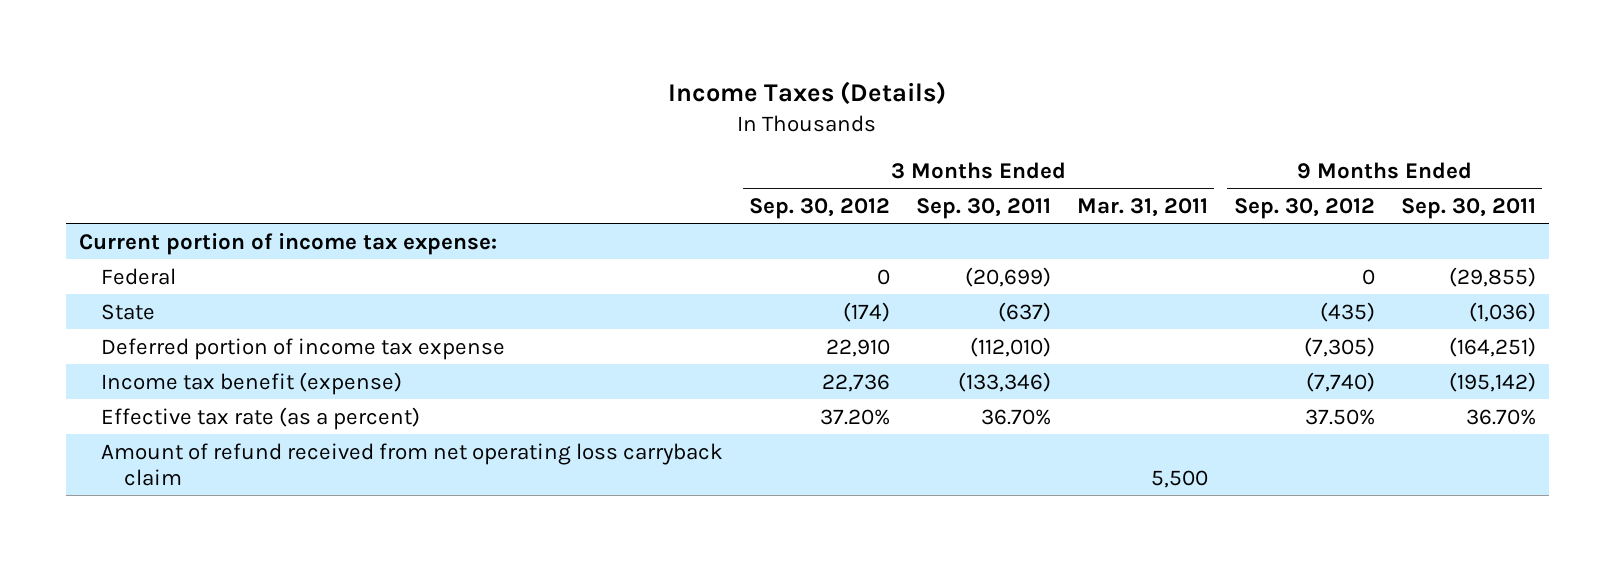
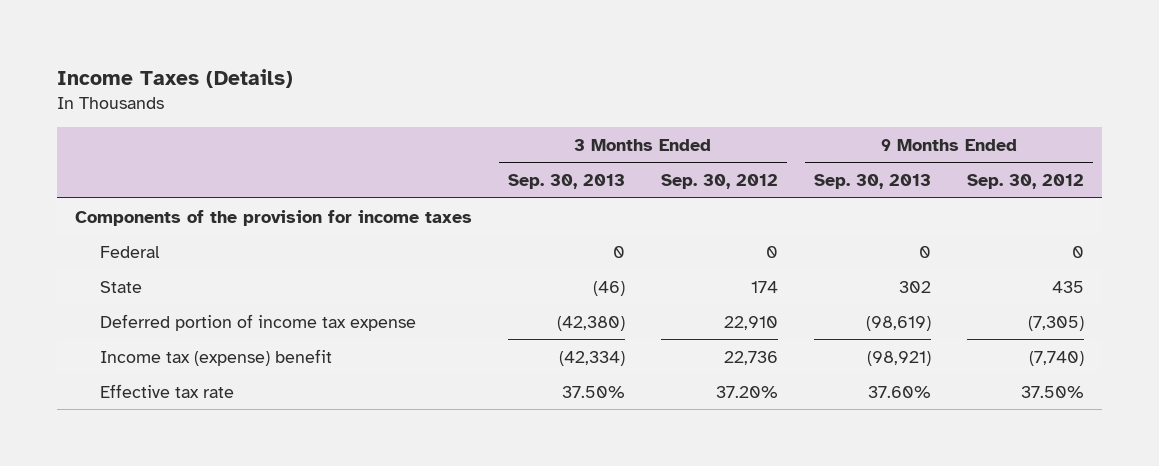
[916,197,1052,219] Sep. 30, 2011 -> none
[1076,197,1208,217] Mar. 31, 2011 -> none
[1400,197,1536,219] Sep. 30, 2011 -> none
none -> [508,174,626,190] Sep. 30, 2013
none -> [814,174,932,190] Sep. 30, 2013
[78,232,497,255] Current portion of income tax expense: -> none
none -> [75,209,473,226] Components of the provision for income taxes
[843,301,891,322] (174) -> [751,280,779,293] 174
[1319,301,1375,322] (435) -> [1052,280,1085,293] 435
[101,442,724,486] Amount of refund received from net operating loss carryback claim -> none
[101,371,403,395] Income tax benefit (expense) -> [100,348,333,366] Income tax (expense) benefit
[101,406,421,430] Effective tax rate (as a percent) -> [100,383,235,398] Effective tax rate

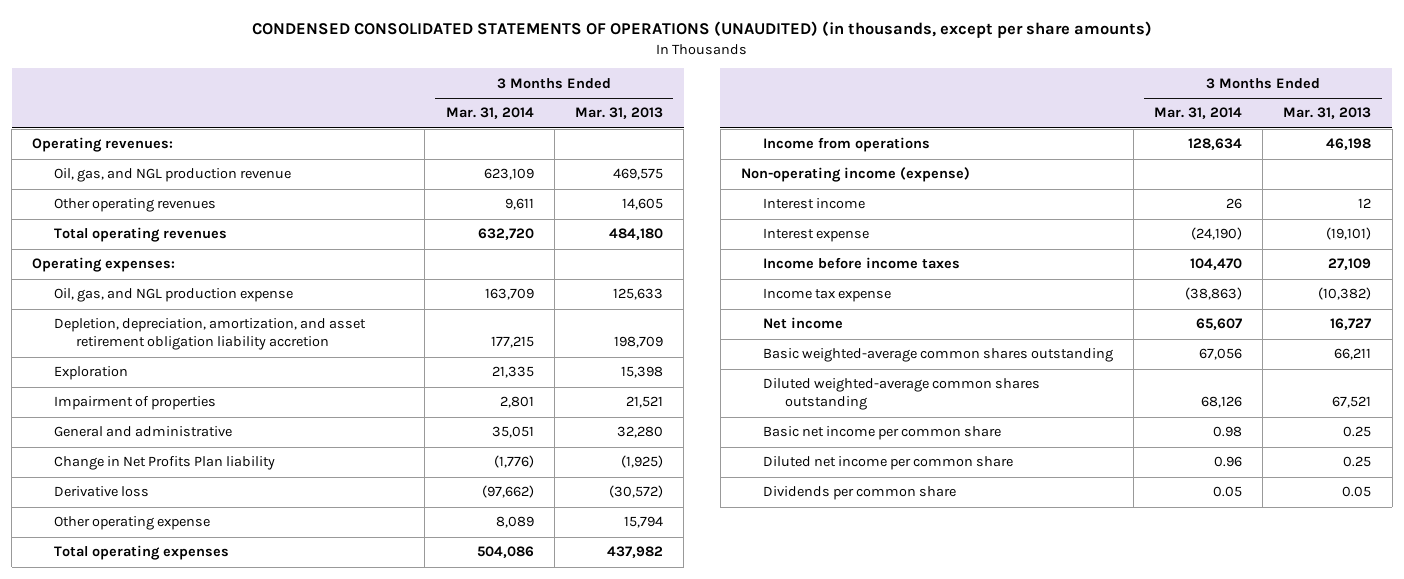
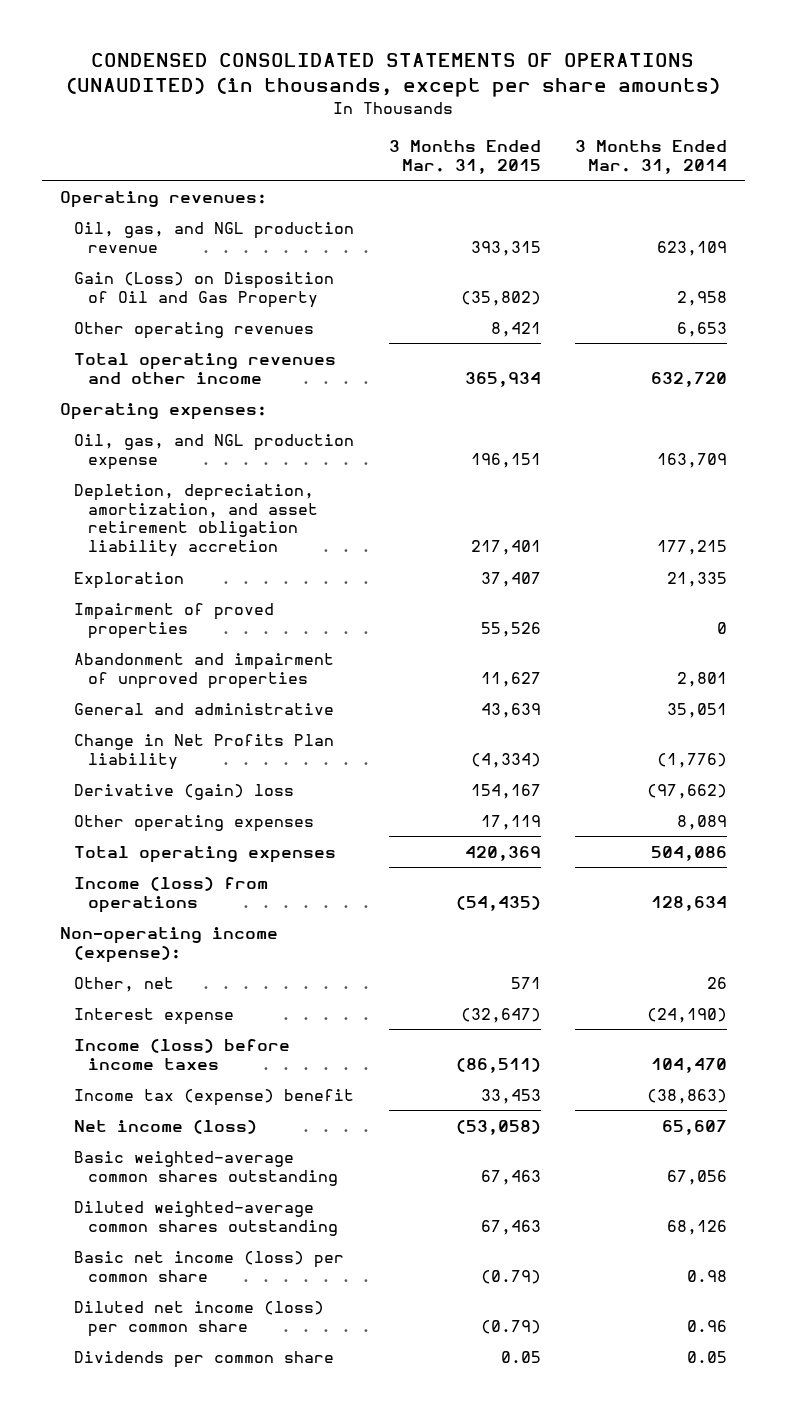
[575,107,664,120] Mar. 31, 2013 -> none
none -> [388,140,541,174] 3 Months Ended Mar. 31, 2015
none -> [73,271,334,308] Gain (Loss) on Disposition of Oil and Gas Property
[504,198,534,211] 9,611 -> [677,321,728,337] 6,653
[54,227,228,243] Total operating revenues -> [73,352,336,384] Total operating revenues and other income
[54,396,217,411] Impairment of properties -> [73,602,274,639] Impairment of proved properties
[499,396,534,409] 2,801 -> [717,621,728,634] 0
none -> [73,652,334,689] Abandonment and impairment of unproved properties
[54,486,150,498] Derivative loss -> [73,783,294,800] Derivative (gain) loss
[54,516,211,531] Other operating expense -> [73,814,314,832] Other operating expenses
[762,198,865,210] Interest income -> none
[762,137,930,153] Income from operations -> [73,876,268,913] Income (loss) from operations
[740,167,970,183] Non-operating income (expense) -> [59,926,278,963] Non-operating income (expense):
none -> [73,976,174,992] Other, net
[762,257,960,270] Income before income taxes -> [73,1038,290,1070] Income (loss) before income taxes
[762,288,891,303] Income tax expense -> [73,1088,354,1106] Income tax (expense) benefit
[762,317,843,330] Net income -> [73,1119,257,1134] Net income (loss)
[762,426,1001,441] Basic net income per common share -> [73,1250,344,1282] Basic net income (loss) per common share
[762,456,1013,471] Diluted net income per common share -> [73,1300,324,1337] Diluted net income (loss) per common share

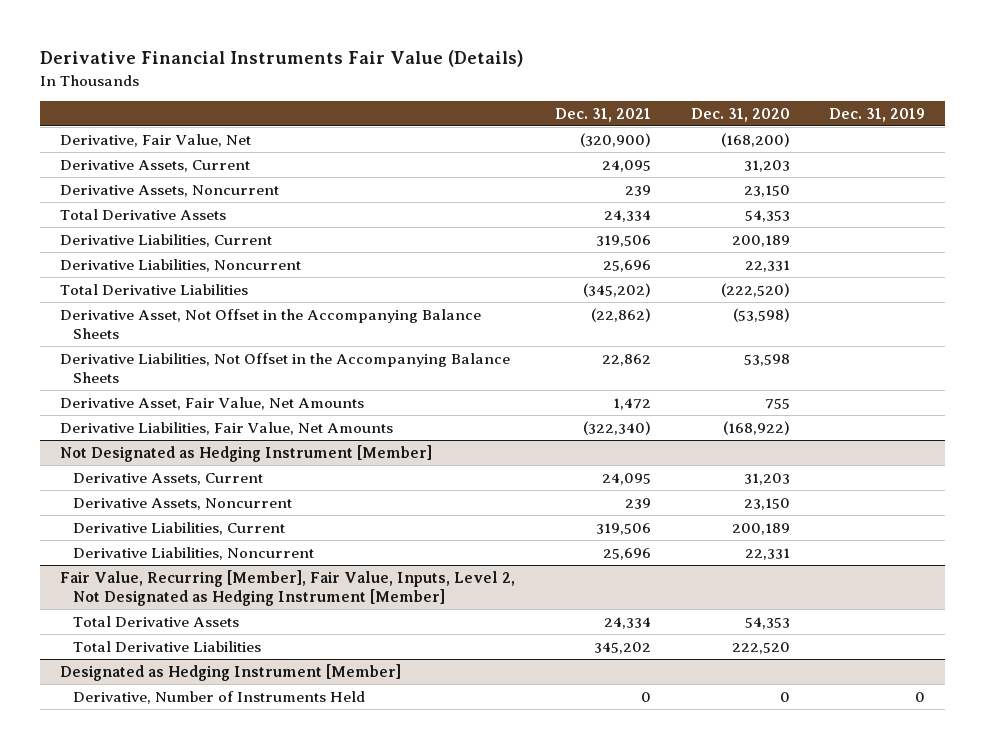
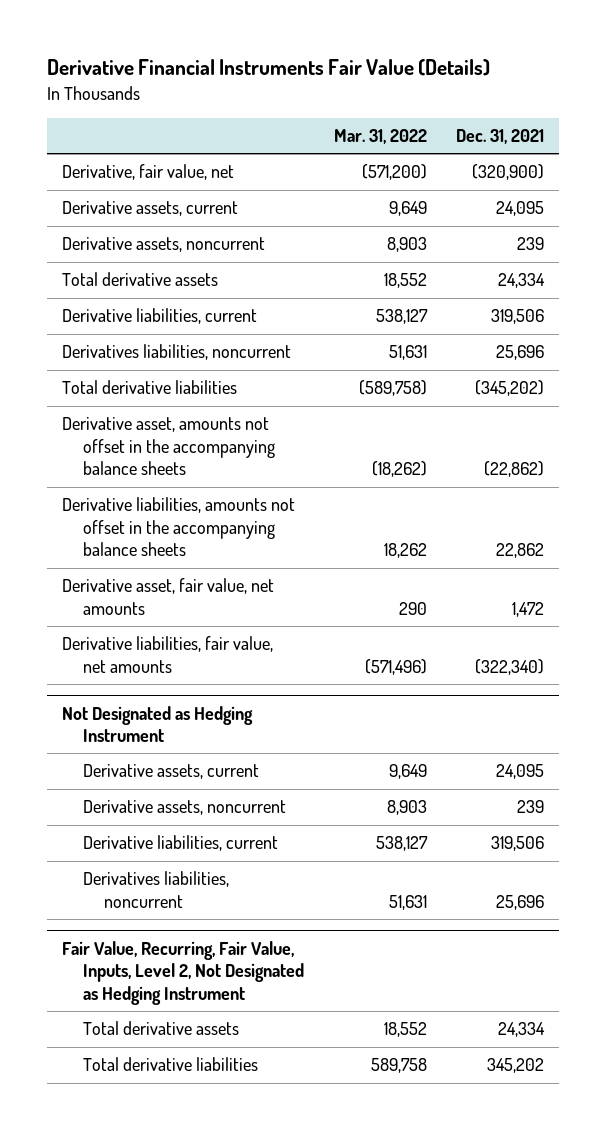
[690,108,790,123] Dec. 31, 2020 -> none
[829,108,926,123] Dec. 31, 2019 -> none
none -> [333,129,427,145] Mar. 31, 2022
[59,663,401,681] Designated as Hedging Instrument [Member] -> none
[73,690,366,704] Derivative, Number of Instruments Held -> none
[59,133,251,147] Derivative, Fair Value, Net -> [62,164,235,181] Derivative, fair value, net
[59,159,250,172] Derivative Assets, Current -> [62,201,239,217] Derivative assets, current
[59,184,279,197] Derivative Assets, Noncurrent -> [62,237,266,253] Derivative assets, noncurrent
[59,208,226,220] Total Derivative Assets -> [62,272,219,287] Total derivative assets
[59,233,272,247] Derivative Liabilities, Current -> [62,308,258,325] Derivative liabilities, current
[59,258,301,272] Derivative Liabilities, Noncurrent -> [62,344,292,361] Derivatives liabilities, noncurrent
[59,283,248,295] Total Derivative Liabilities -> [62,380,238,395] Total derivative liabilities
[59,308,481,340] Derivative Asset, Not Offset in the Accompanying Balance Sheets -> [62,417,275,476] Derivative asset, amounts not offset in the accompanying balance sheets
[59,352,510,384] Derivative Liabilities, Not Offset in the Accompanying Balance Sheets -> [62,497,296,557] Derivative liabilities, amounts not offset in the accompanying balance sheets
[59,396,364,410] Derivative Asset, Fair Value, Net Amounts -> [62,578,275,615] Derivative asset, fair value, net amounts
[59,421,393,435] Derivative Liabilities, Fair Value, Net Amounts -> [62,636,274,673] Derivative liabilities, fair value, net amounts
[59,444,432,462] Not Designated as Hedging Instrument [Member] -> [62,705,254,743] Not Designated as Hedging Instrument
[73,472,264,485] Derivative Assets, Current -> [82,764,259,780] Derivative assets, current
[73,497,293,510] Derivative Assets, Noncurrent -> [82,800,286,816] Derivative assets, noncurrent
[73,521,286,535] Derivative Liabilities, Current -> [82,835,278,852] Derivative liabilities, current
[73,546,315,560] Derivative Liabilities, Noncurrent -> [82,871,229,908] Derivatives liabilities, noncurrent
[59,569,515,607] Fair Value, Recurring [Member], Fair Value, Inputs, Level 2, Not Designated as Hedging Instrument [Member] -> [62,940,304,1005] Fair Value, Recurring, Fair Value, Inputs, Level 2, Not Designated as Hedging Instrument
[73,615,240,627] Total Derivative Assets -> [82,1021,239,1036] Total derivative assets
[73,640,262,652] Total Derivative Liabilities -> [82,1057,258,1072] Total derivative liabilities

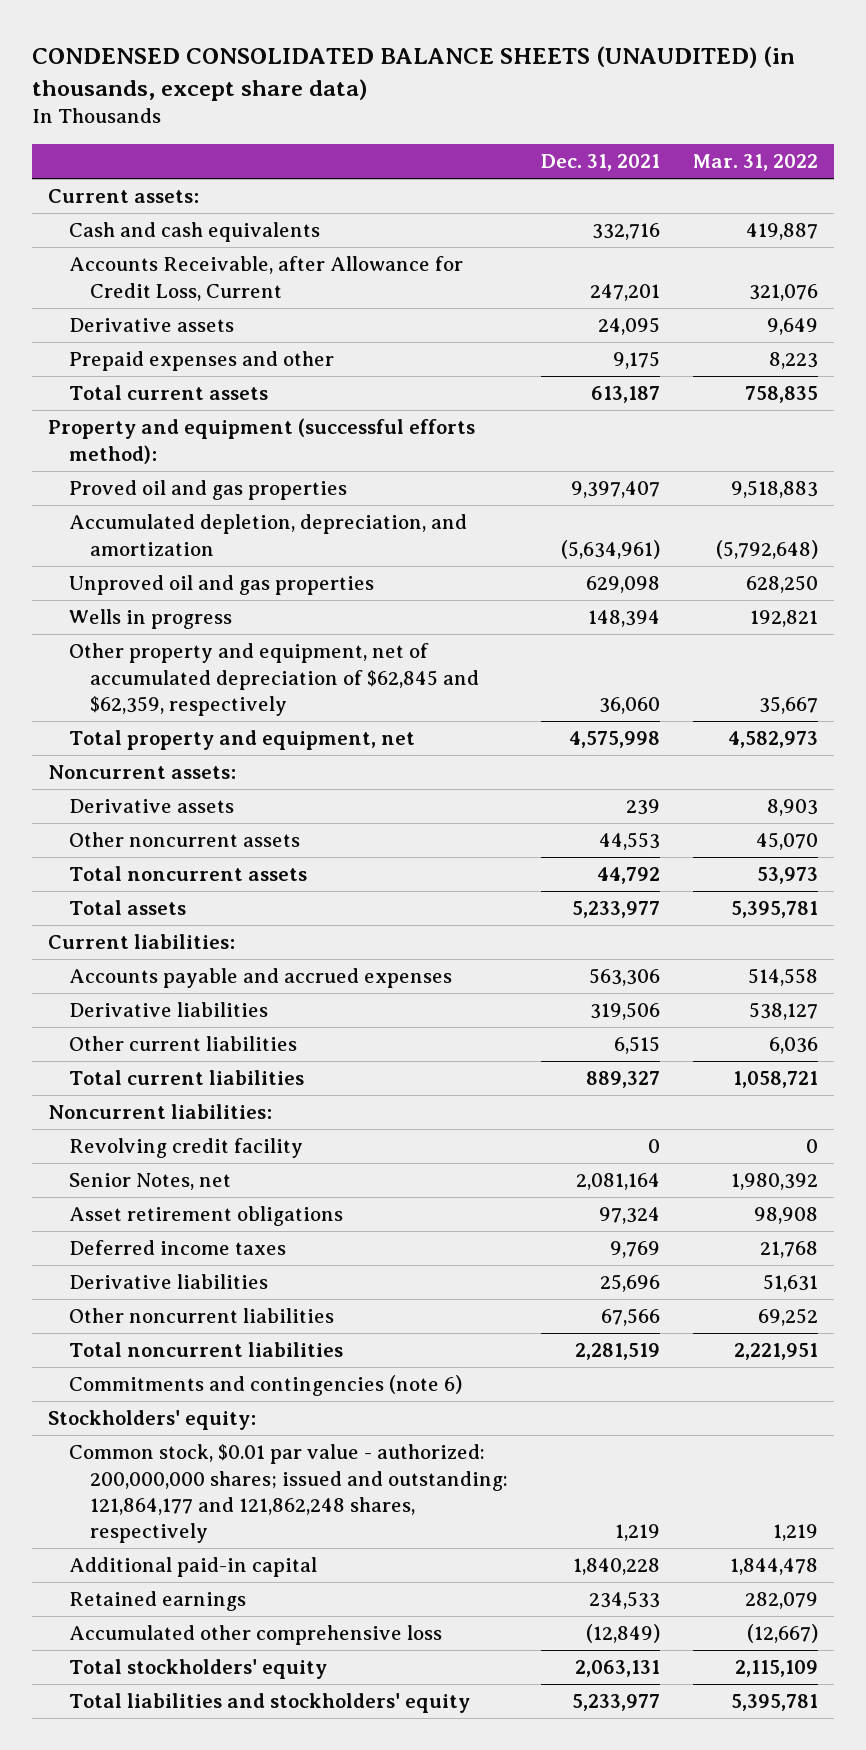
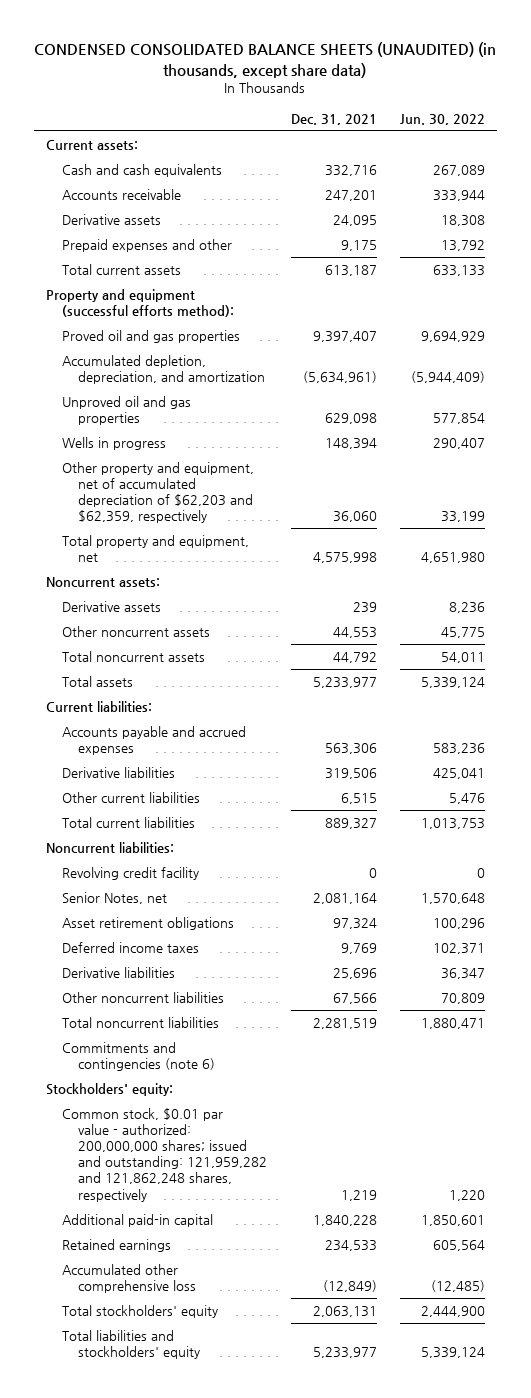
[692,154,818,172] Mar. 31, 2022 -> none
none -> [400,113,486,125] Jun. 30, 2022
[68,256,463,301] Accounts Receivable, after Allowance for Credit Loss, Current -> [61,189,181,201] Accounts receivable
[68,643,480,716] Other property and equipment, net of accumulated depreciation of $62,845 and $62,359, respectively -> [61,462,254,524] Other property and equipment, net of accumulated depreciation of $62,203 and $62,359, respectively
[68,1444,509,1544] Common stock, $0.01 par value - authorized: 200,000,000 shares; issued and outstanding: 121,864,177 and 121,862,248 shares, respectively -> [61,1108,268,1202] Common stock, $0.01 par value - authorized: 200,000,000 shares; issued and outstanding: 121,959,282 and 121,862,248 shares, respectively

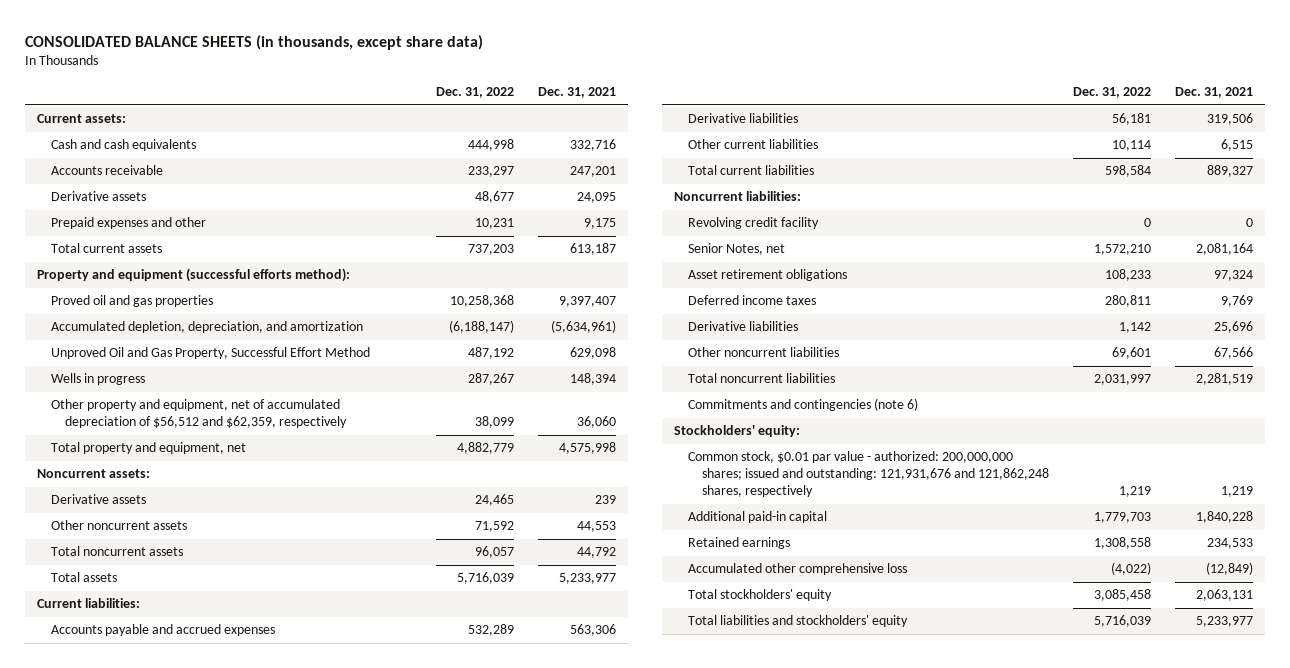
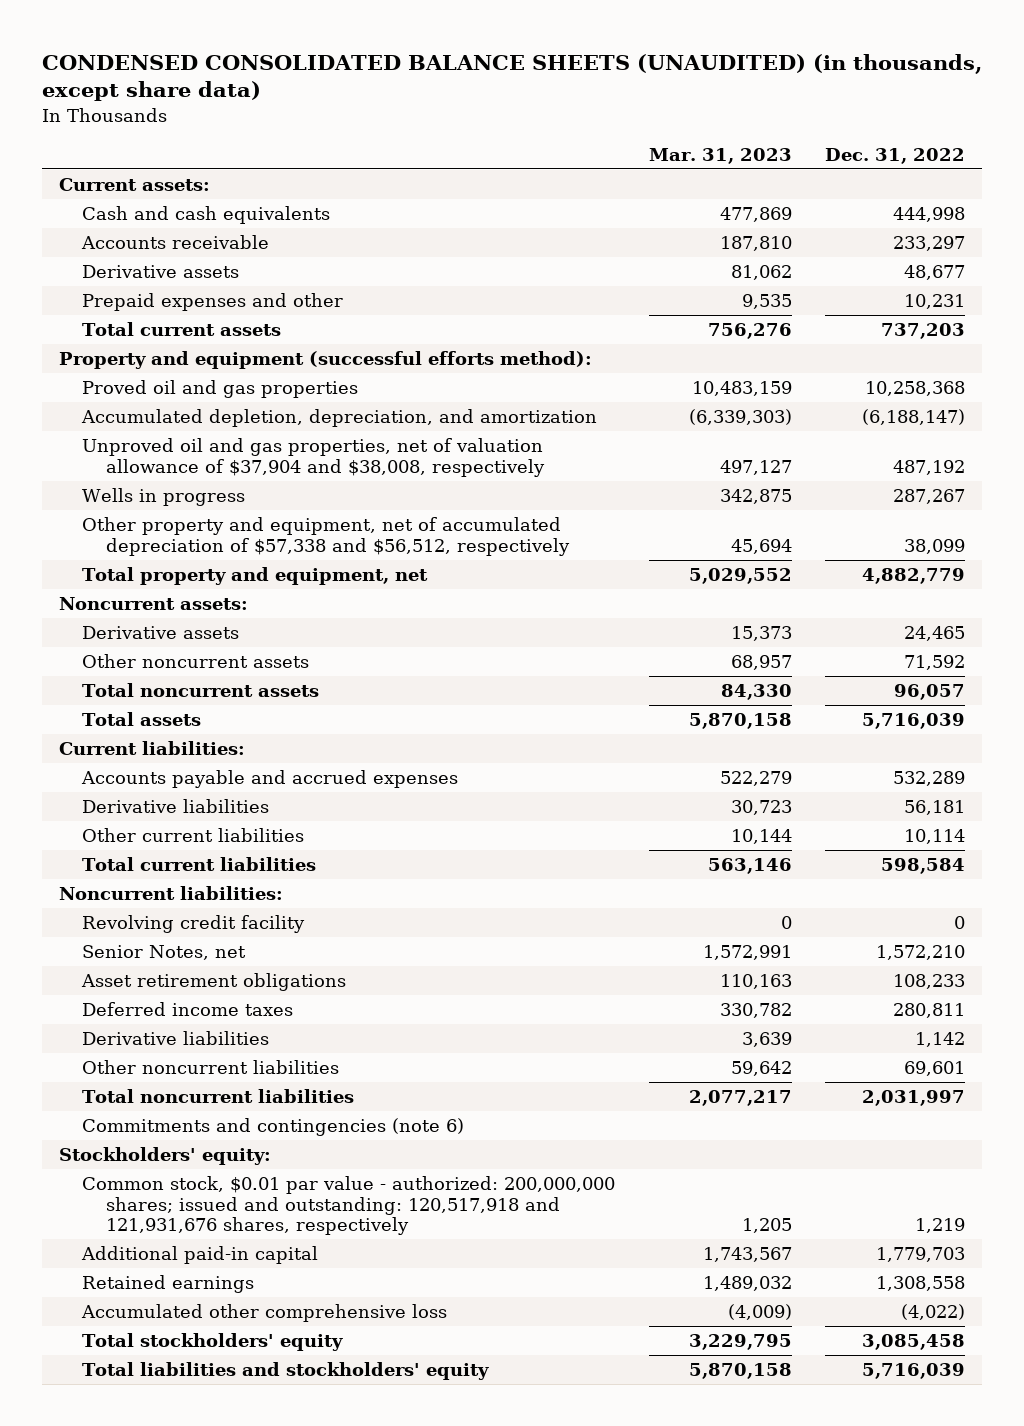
[25,34,484,50] CONSOLIDATED BALANCE SHEETS (in thousands, except share data) -> [41,53,982,102] CONDENSED CONSOLIDATED BALANCE SHEETS (UNAUDITED) (in thousands, except share data)
[537,87,616,99] Dec. 31, 2021 -> none
none -> [648,147,792,164] Mar. 31, 2023
[51,347,371,360] Unproved Oil and Gas Property, Successful Effort Method -> [82,438,546,477] Unproved oil and gas properties, net of valuation allowance of $37,904 and $38,008, respectively
[51,399,347,429] Other property and equipment, net of accumulated depreciation of $56,512 and $62,359, respectively -> [82,517,571,556] Other property and equipment, net of accumulated depreciation of $57,338 and $56,512, respectively
[688,451,1049,498] Common stock, $0.01 par value - authorized: 200,000,000 shares; issued and outstanding: 121,931,676 and 121,862,248 shares, respectively -> [82,1176,616,1236] Common stock, $0.01 par value - authorized: 200,000,000 shares; issued and outstanding: 120,517,918 and 121,931,676 shares, respectively

